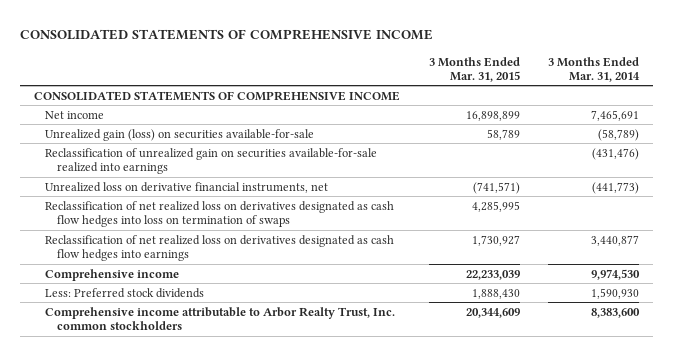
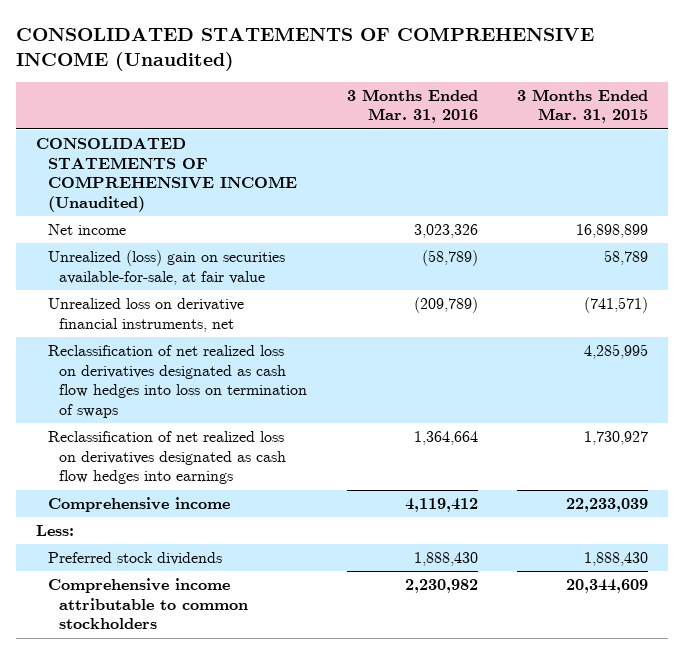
[20,29,434,41] CONSOLIDATED STATEMENTS OF COMPREHENSIVE INCOME -> [16,27,595,71] CONSOLIDATED STATEMENTS OF COMPREHENSIVE INCOME (Unaudited)
[547,56,640,82] 3 Months Ended Mar. 31, 2014 -> none
none -> [346,88,478,124] 3 Months Ended Mar. 31, 2016
[34,90,401,101] CONSOLIDATED STATEMENTS OF COMPREHENSIVE INCOME -> [36,138,297,213] CONSOLIDATED STATEMENTS OF COMPREHENSIVE INCOME (Unaudited)
[45,147,378,174] Reclassification of unrealized gain on securities available-for-sale realized into earnings -> none
[45,128,315,141] Unrealized gain (loss) on securities available-for-sale -> [47,250,285,285] Unrealized (loss) gain on securities available-for-sale, at fair value
none -> [36,525,75,537] Less:
[45,287,205,298] Less: Preferred stock dividends -> [47,552,222,566] Preferred stock dividends
[45,306,396,330] Comprehensive income attributable to Arbor Realty Trust, Inc. common stockholders -> [47,578,249,630] Comprehensive income attributable to common stockholders

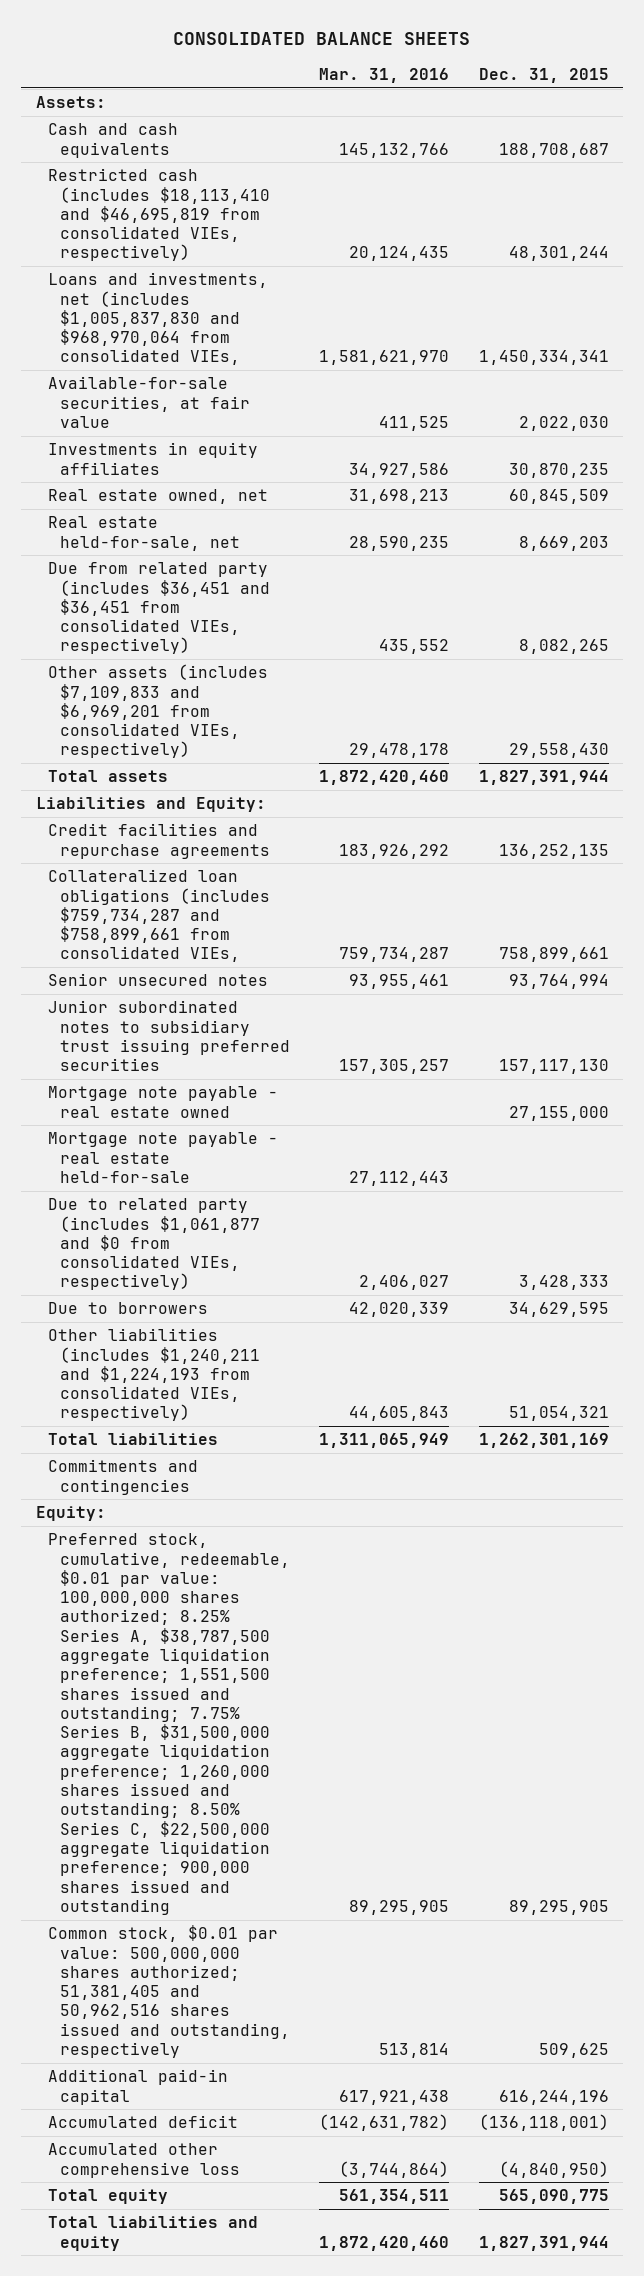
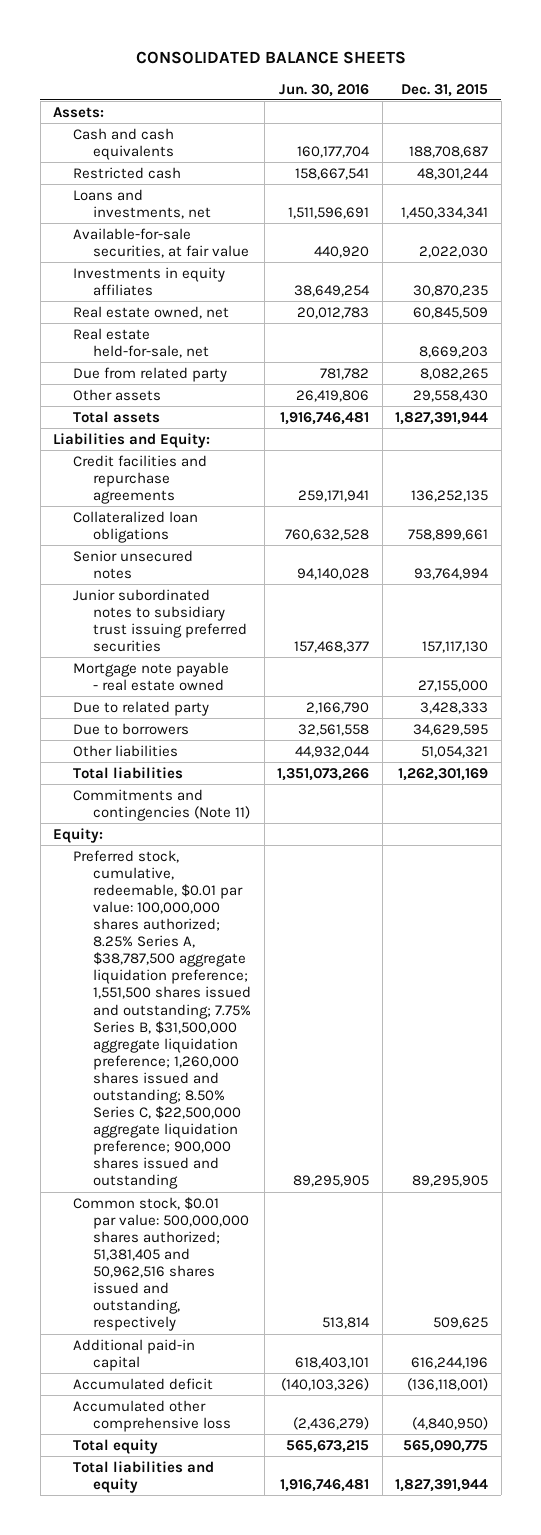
[319,68,450,84] Mar. 31, 2016 -> none
none -> [279,83,370,97] Jun. 30, 2016
[47,168,270,262] Restricted cash (includes $18,113,410 and $46,695,819 from consolidated VIEs, respectively) -> [73,166,182,179] Restricted cash
[47,272,268,366] Loans and investments, net (includes $1,005,837,830 and $968,970,064 from consolidated VIEs, -> [73,188,212,219] Loans and investments, net
[47,562,270,655] Due from related party (includes $36,451 and $36,451 from consolidated VIEs, respectively) -> [73,366,228,382] Due from related party
[47,664,268,759] Other assets (includes $7,109,833 and $6,969,201 from consolidated VIEs, respectively) -> [73,388,162,401] Other assets
[47,869,270,963] Collateralized loan obligations (includes $759,734,287 and $758,899,661 from consolidated VIEs, -> [73,510,199,543] Collateralized loan obligations
[47,1132,278,1183] Mortgage note payable - real estate held-for-sale -> none
[47,1198,260,1291] Due to related party (includes $1,061,877 and $0 from consolidated VIEs, respectively) -> [73,700,210,716] Due to related party
[47,1328,260,1422] Other liabilities (includes $1,240,211 and $1,224,193 from consolidated VIEs, respectively) -> [73,744,179,757] Other liabilities
[47,1459,198,1495] Commitments and contingencies -> [73,788,251,821] Commitments and contingencies (Note 11)

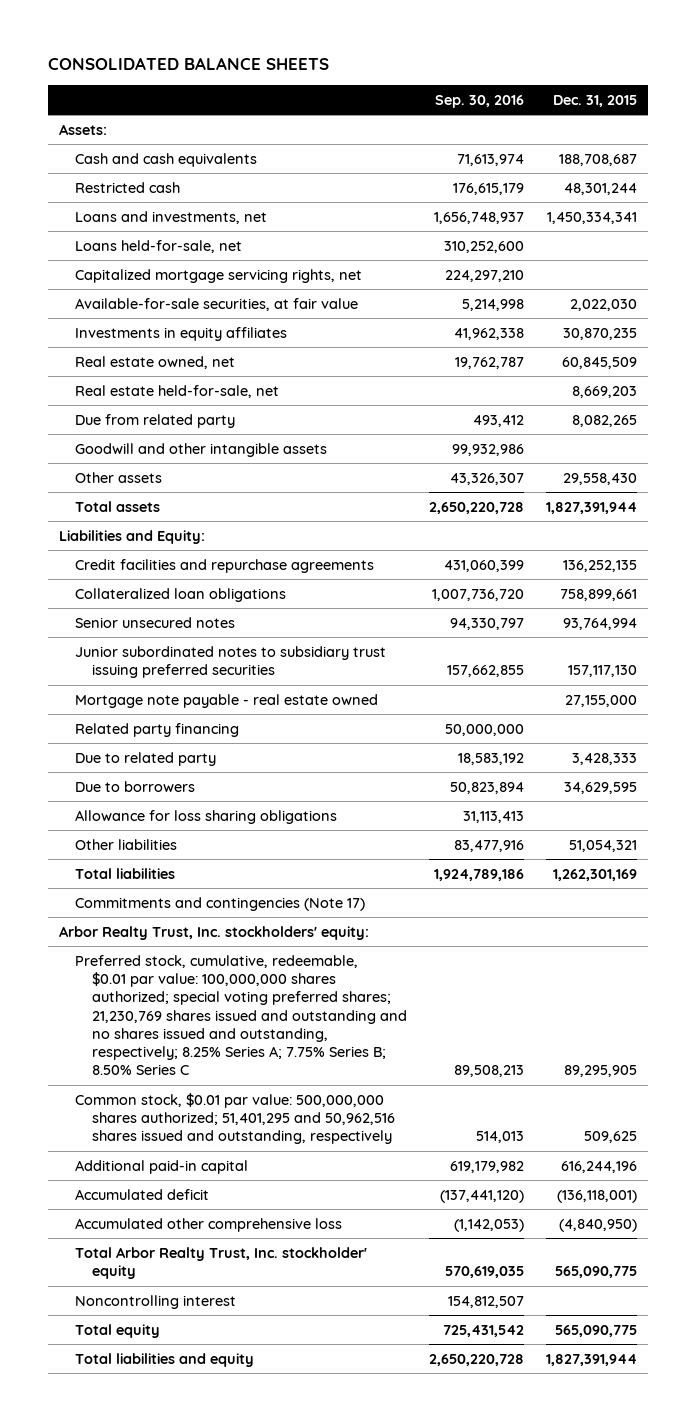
[279,83,370,97] Jun. 30, 2016 -> none
none -> [435,94,525,108] Sep. 30, 2016
none -> [75,239,243,253] Loans held-for-sale, net
none -> [75,268,363,283] Capitalized mortgage servicing rights, net
none -> [75,442,328,457] Goodwill and other intangible assets
none -> [75,722,240,737] Related party financing
none -> [75,809,338,824] Allowance for loss sharing obligations
[52,827,103,843] Equity: -> none
[73,788,251,821] Commitments and contingencies (Note 11) -> [75,896,366,911] Commitments and contingencies (Note 17)
none -> [58,925,369,940] Arbor Realty Trust, Inc. stockholders' equity:
[73,849,252,1190] Preferred stock, cumulative, redeemable, $0.01 par value: 100,000,000 shares authorized; 8.25% Series A, $38,787,500 aggregate liquidation preference; 1,551,500 shares issued and outstanding; 7.75% Series B, $31,500,000 aggregate liquidation preference; 1,260,000 shares issued and outstanding; 8.50% Series C, $22,500,000 aggregate liquidation preference; 900,000 shares issued and outstanding -> [75,954,408,1076] Preferred stock, cumulative, redeemable, $0.01 par value: 100,000,000 shares authorized; special voting preferred shares; 21,230,769 shares issued and outstanding and no shares issued and outstanding, respectively; 8.25% Series A; 7.75% Series B; 8.50% Series C
[73,1196,250,1332] Common stock, $0.01 par value: 500,000,000 shares authorized; 51,381,405 and 50,962,516 shares issued and outstanding, respectively -> [75,1092,396,1145] Common stock, $0.01 par value: 500,000,000 shares authorized; 51,401,295 and 50,962,516 shares issued and outstanding, respectively
none -> [75,1246,368,1280] Total Arbor Realty Trust, Inc. stockholder' equity
none -> [75,1294,237,1309] Noncontrolling interest

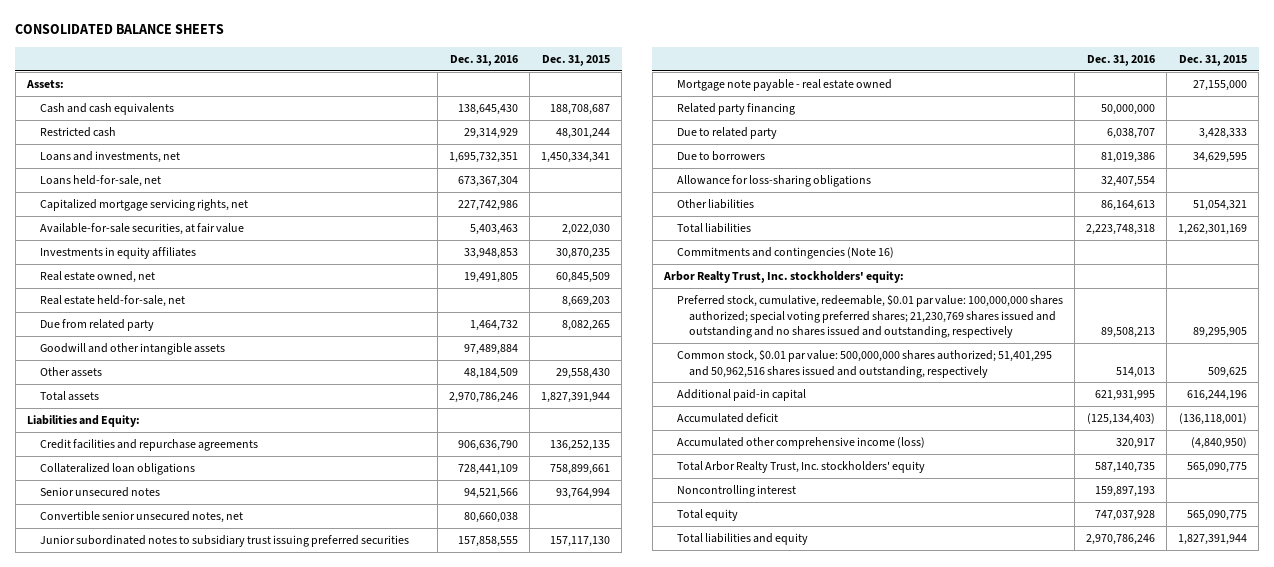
[435,94,525,108] Sep. 30, 2016 -> none
none -> [449,54,518,66] Dec. 31, 2016
none -> [39,510,243,523] Convertible senior unsecured notes, net
[75,809,338,824] Allowance for loss sharing obligations -> [676,174,871,187] Allowance for loss-sharing obligations
[75,896,366,911] Commitments and contingencies (Note 17) -> [676,246,894,259] Commitments and contingencies (Note 16)
[75,954,408,1076] Preferred stock, cumulative, redeemable, $0.01 par value: 100,000,000 shares authorized; special voting preferred shares; 21,230,769 shares issued and outstanding and no shares issued and outstanding, respectively; 8.25% Series A; 7.75% Series B; 8.50% Series C -> [676,294,1063,339] Preferred stock, cumulative, redeemable, $0.01 par value: 100,000,000 shares authorized; special voting preferred shares; 21,230,769 shares issued and outstanding and no shares issued and outstanding, respectively
[75,1217,343,1232] Accumulated other comprehensive loss -> [676,436,925,449] Accumulated other comprehensive income (loss)
[75,1246,368,1280] Total Arbor Realty Trust, Inc. stockholder' equity -> [676,460,925,473] Total Arbor Realty Trust, Inc. stockholders' equity

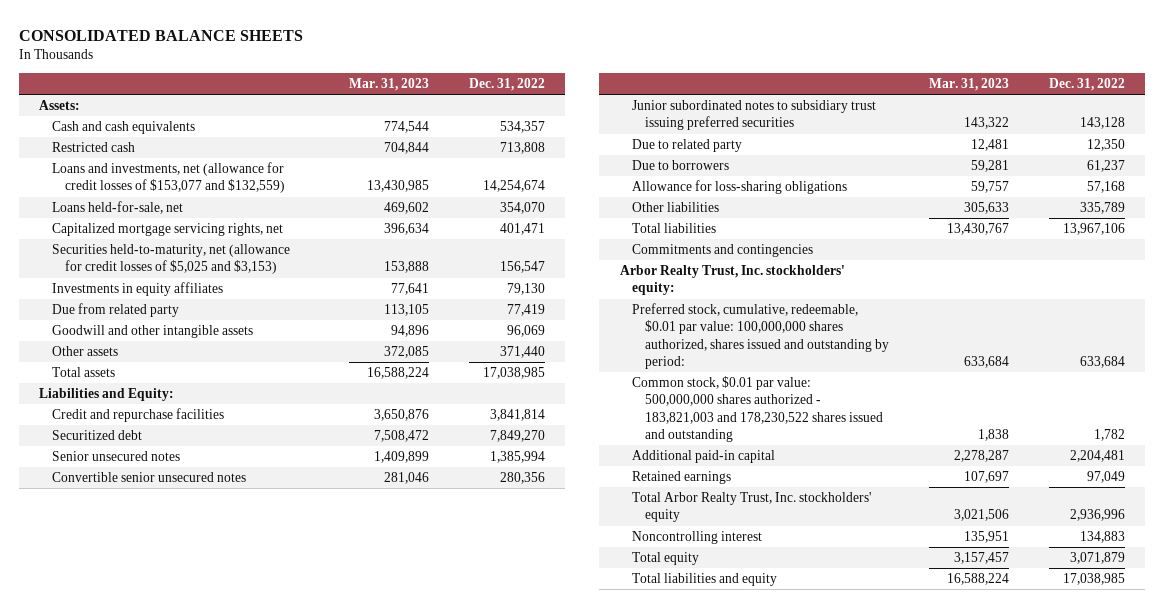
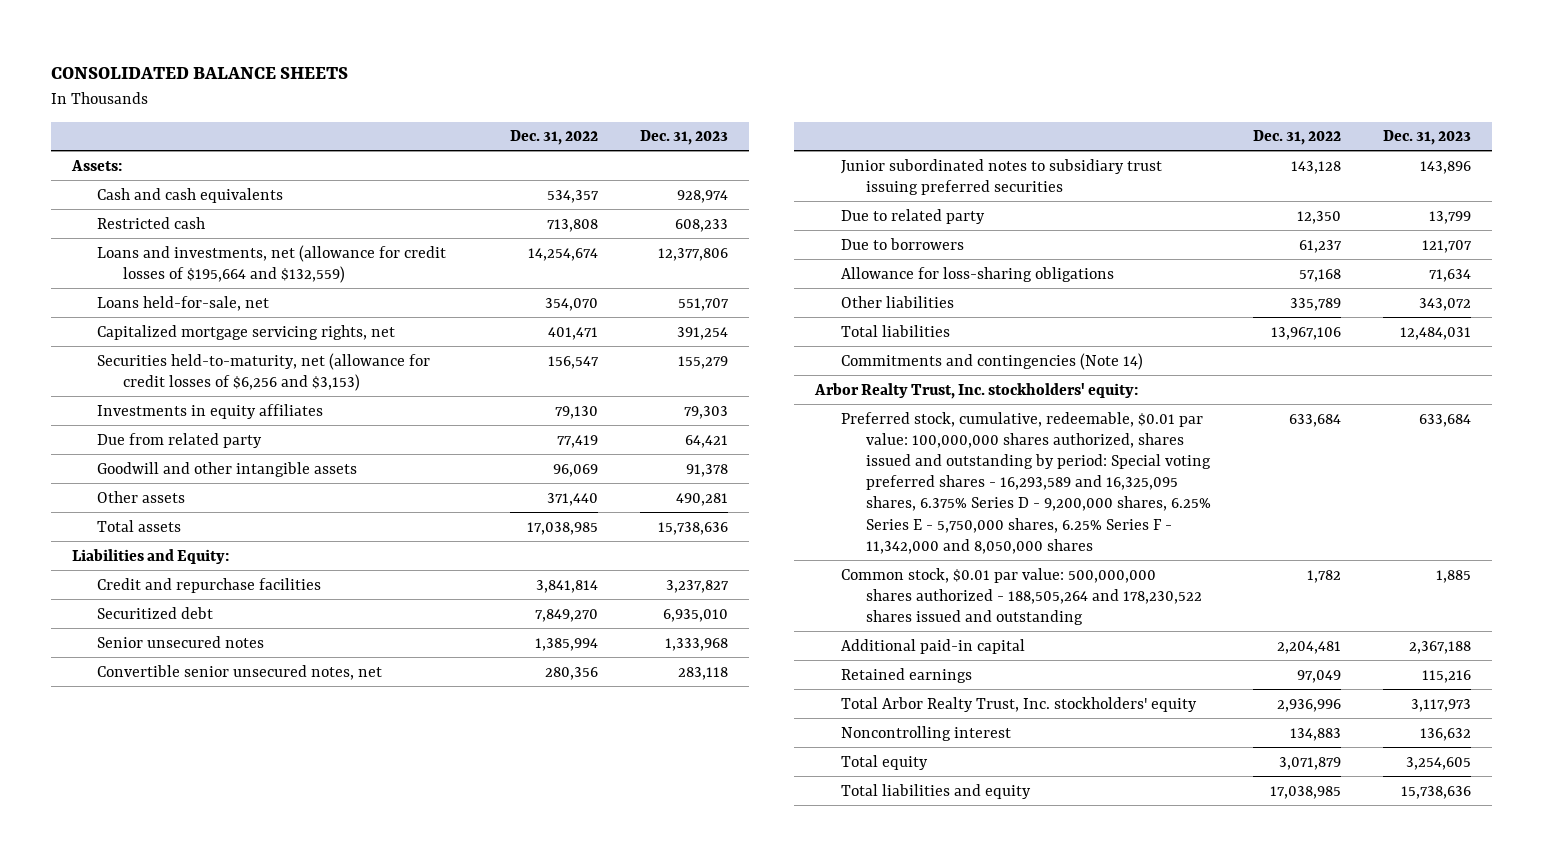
[348,78,429,92] Mar. 31, 2023 -> none
none -> [639,130,728,146] Dec. 31, 2023
[52,162,285,194] Loans and investments, net (allowance for credit losses of $153,077 and $132,559) -> [97,244,447,283] Loans and investments, net (allowance for credit losses of $195,664 and $132,559)
[52,244,291,275] Securities held-to-maturity, net (allowance for credit losses of $5,025 and $3,153) -> [97,352,431,391] Securities held-to-maturity, net (allowance for credit losses of $6,256 and $3,153)
[52,472,247,483] Convertible senior unsecured notes -> [97,664,383,680] Convertible senior unsecured notes, net
[632,244,814,258] Commitments and contingencies -> [840,352,1143,370] Commitments and contingencies (Note 14)
[632,303,889,370] Preferred stock, cumulative, redeemable, $0.01 par value: 100,000,000 shares authorized, shares issued and outstanding by period: -> [840,411,1212,554] Preferred stock, cumulative, redeemable, $0.01 par value: 100,000,000 shares authorized, shares issued and outstanding by period: Special voting preferred shares - 16,293,589 and 16,325,095 shares, 6.375% Series D - 9,200,000 shares, 6.25% Series E - 5,750,000 shares, 6.25% Series F - 11,342,000 and 8,050,000 shares
[632,376,883,443] Common stock, $0.01 par value: 500,000,000 shares authorized - 183,821,003 and 178,230,522 shares issued and outstanding -> [840,567,1203,626] Common stock, $0.01 par value: 500,000,000 shares authorized - 188,505,264 and 178,230,522 shares issued and outstanding

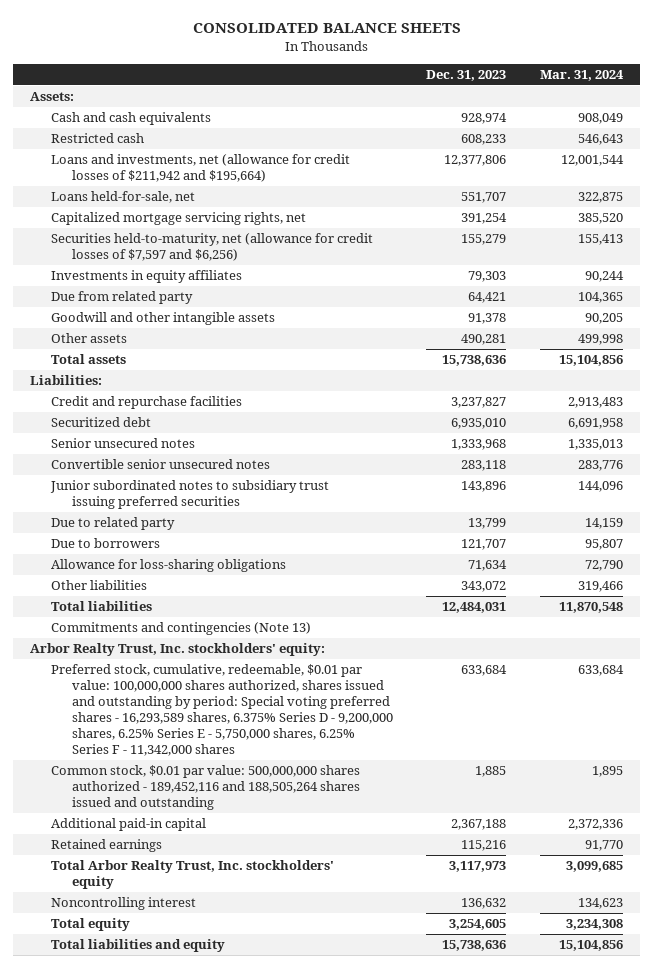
[509,130,598,146] Dec. 31, 2022 -> none
none -> [540,70,625,82] Mar. 31, 2024
[97,244,447,283] Loans and investments, net (allowance for credit losses of $195,664 and $132,559) -> [50,153,350,183] Loans and investments, net (allowance for credit losses of $211,942 and $195,664)
[97,352,431,391] Securities held-to-maturity, net (allowance for credit losses of $6,256 and $3,153) -> [50,232,373,262] Securities held-to-maturity, net (allowance for credit losses of $7,597 and $6,256)
[71,548,229,564] Liabilities and Equity: -> none
none -> [30,374,103,385] Liabilities:
[97,664,383,680] Convertible senior unsecured notes, net -> [50,458,270,469] Convertible senior unsecured notes
[840,352,1143,370] Commitments and contingencies (Note 14) -> [50,621,311,635] Commitments and contingencies (Note 13)
[840,411,1212,554] Preferred stock, cumulative, redeemable, $0.01 par value: 100,000,000 shares authorized, shares issued and outstanding by period: Special voting preferred shares - 16,293,589 and 16,325,095 shares, 6.375% Series D - 9,200,000 shares, 6.25% Series E - 5,750,000 shares, 6.25% Series F - 11,342,000 and 8,050,000 shares -> [50,663,393,757] Preferred stock, cumulative, redeemable, $0.01 par value: 100,000,000 shares authorized, shares issued and outstanding by period: Special voting preferred shares - 16,293,589 shares, 6.375% Series D - 9,200,000 shares, 6.25% Series E - 5,750,000 shares, 6.25% Series F - 11,342,000 shares
[840,567,1203,626] Common stock, $0.01 par value: 500,000,000 shares authorized - 188,505,264 and 178,230,522 shares issued and outstanding -> [50,764,360,811] Common stock, $0.01 par value: 500,000,000 shares authorized - 189,452,116 and 188,505,264 shares issued and outstanding

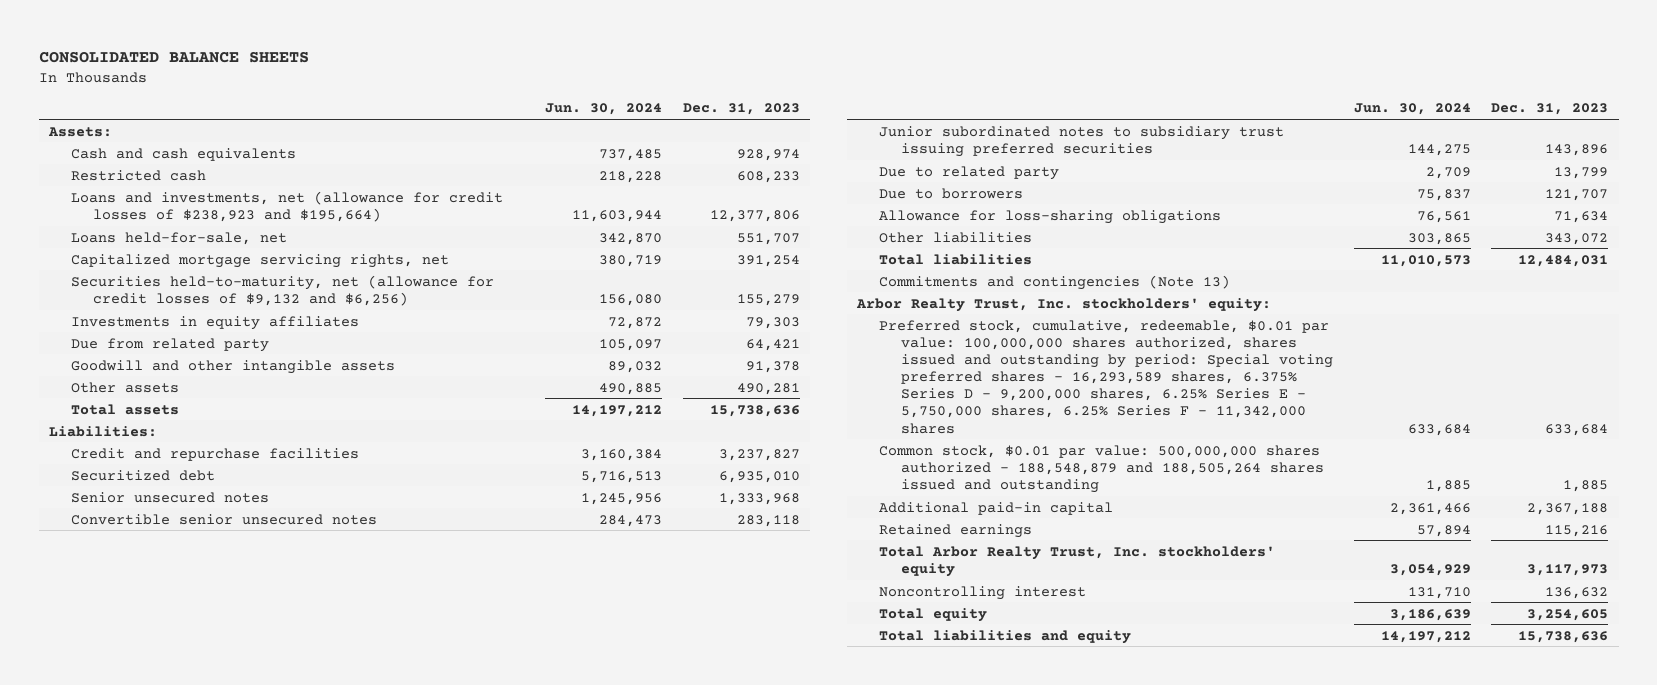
[540,70,625,82] Mar. 31, 2024 -> none
none -> [545,103,663,116] Jun. 30, 2024
[50,153,350,183] Loans and investments, net (allowance for credit losses of $211,942 and $195,664) -> [70,190,503,222] Loans and investments, net (allowance for credit losses of $238,923 and $195,664)
[50,232,373,262] Securities held-to-maturity, net (allowance for credit losses of $7,597 and $6,256) -> [70,274,494,306] Securities held-to-maturity, net (allowance for credit losses of $9,132 and $6,256)
[50,764,360,811] Common stock, $0.01 par value: 500,000,000 shares authorized - 189,452,116 and 188,505,264 shares issued and outstanding -> [879,444,1325,493] Common stock, $0.01 par value: 500,000,000 shares authorized - 188,548,879 and 188,505,264 shares issued and outstanding

